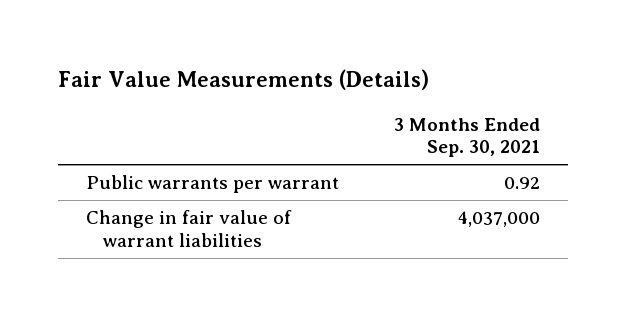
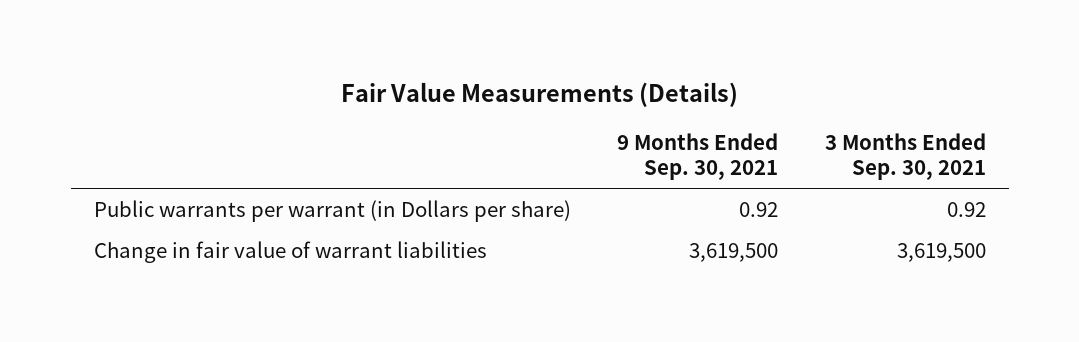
none -> [617,132,779,181] 9 Months Ended Sep. 30, 2021
[85,175,339,194] Public warrants per warrant -> [93,199,571,222] Public warrants per warrant (in Dollars per share)
[458,211,541,228] 4,037,000 -> [896,242,986,262] 3,619,500

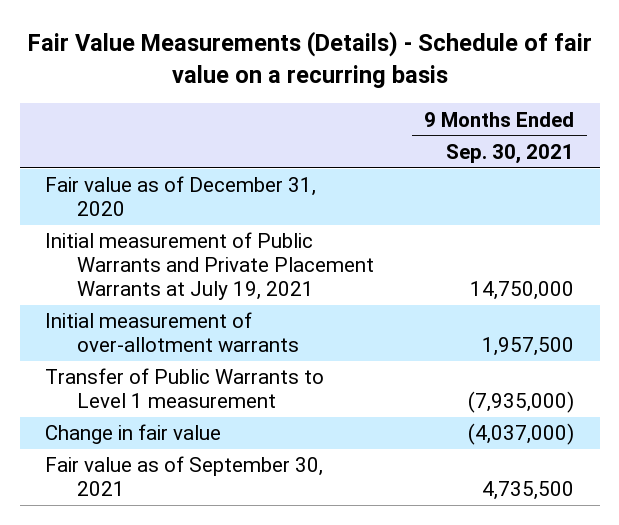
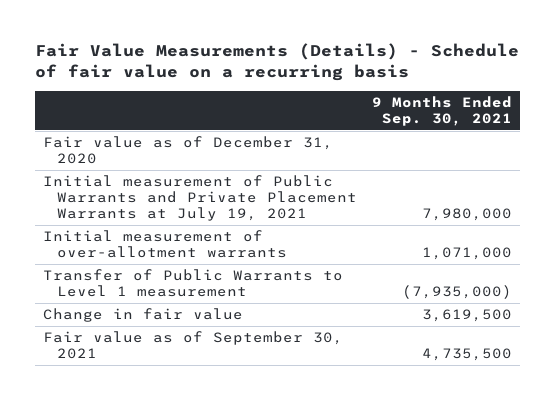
[470,281,575,301] 14,750,000 -> [422,208,513,222] 7,980,000
[482,337,575,357] 1,957,500 -> [422,247,513,261] 1,071,000
[468,423,575,446] (4,037,000) -> [422,309,513,323] 3,619,500

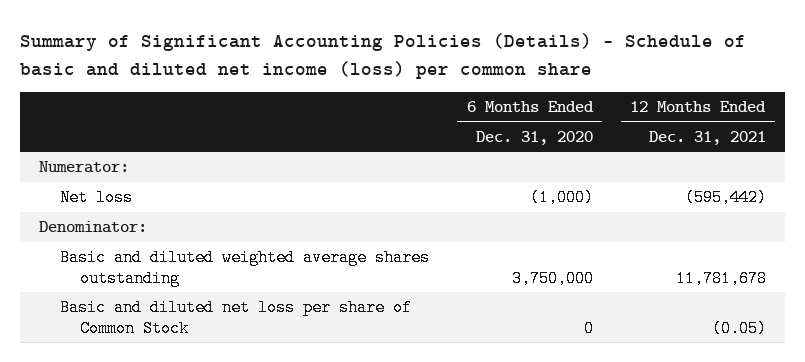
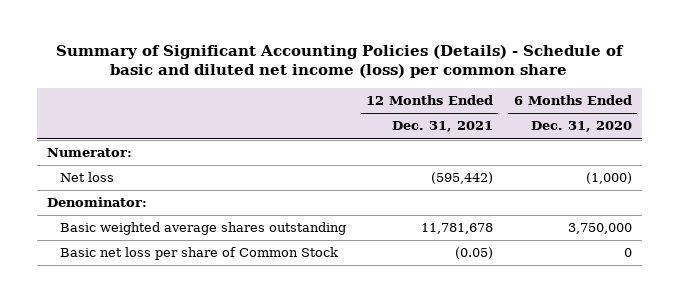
[59,249,430,287] Basic and diluted weighted average shares outstanding -> [59,222,346,236] Basic weighted average shares outstanding
[59,299,412,337] Basic and diluted net loss per share of Common Stock -> [59,247,338,261] Basic net loss per share of Common Stock

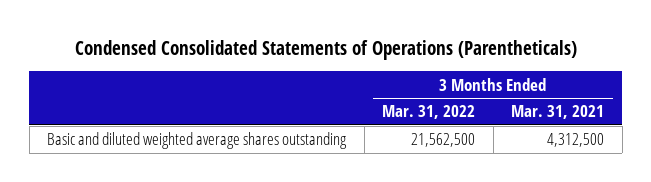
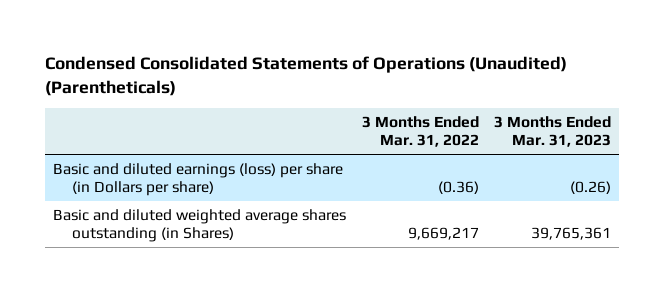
[74,39,577,60] Condensed Consolidated Statements of Operations (Parentheticals) -> [45,56,568,97] Condensed Consolidated Statements of Operations (Unaudited) (Parentheticals)
[511,105,605,120] Mar. 31, 2021 -> none
none -> [494,116,612,148] 3 Months Ended Mar. 31, 2023
none -> [53,162,344,196] Basic and diluted earnings (loss) per share (in Dollars per share)
[47,132,348,150] Basic and diluted weighted average shares outstanding -> [53,208,347,242] Basic and diluted weighted average shares outstanding (in Shares)
[411,133,476,148] 21,562,500 -> [407,226,479,240] 9,669,217

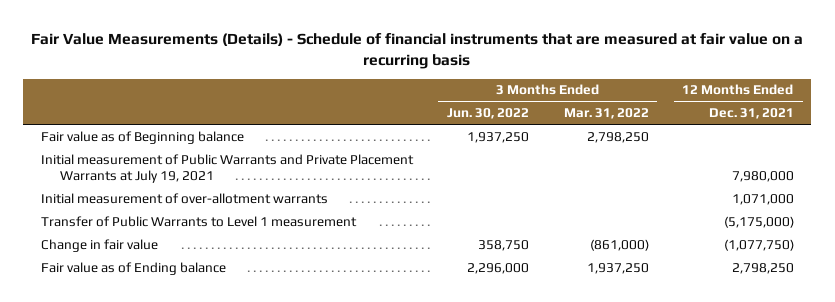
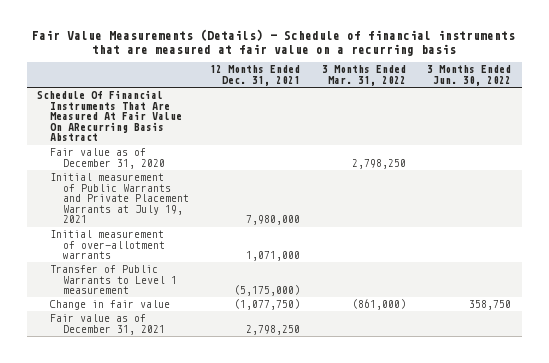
[40,130,244,144] Fair value as of Beginning balance -> none
none -> [37,90,183,142] Schedule Of Financial Instruments That Are Measured At Fair Value On ARecurring Basis Abstract
none -> [50,148,165,169] Fair value as of December 31, 2020
[40,261,226,275] Fair value as of Ending balance -> none
none -> [50,314,165,335] Fair value as of December 31, 2021

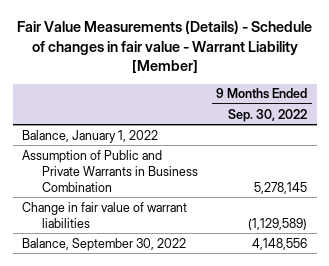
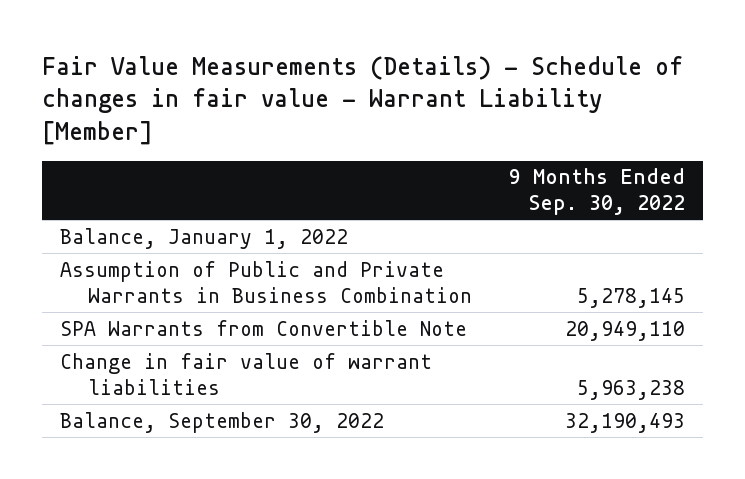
none -> [60,319,468,336] SPA Warrants from Convertible Note
[248,217,308,230] (1,129,589) -> [576,379,685,400] 5,963,238
[252,237,308,250] 4,148,556 -> [564,412,685,433] 32,190,493

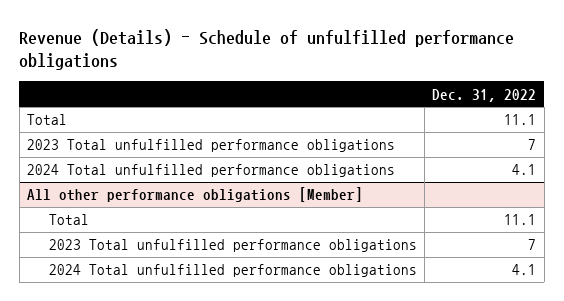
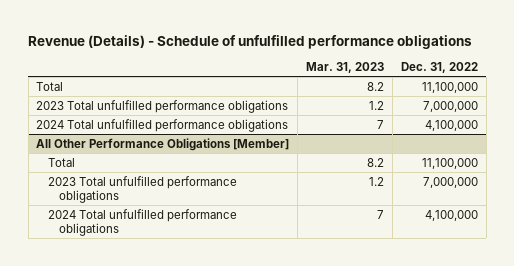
none -> [306,62,385,74] Mar. 31, 2023
[504,114,537,126] 11.1 -> [421,81,478,93] 11,100,000
[528,139,537,151] 7 -> [422,100,478,112] 7,000,000
[512,164,537,176] 4.1 -> [424,119,478,131] 4,100,000
[27,187,364,203] All other performance obligations [Member] -> [36,137,290,151] All Other Performance Obligations [Member]
[504,214,537,226] 11.1 -> [421,157,478,169] 11,100,000
[528,239,537,251] 7 -> [422,176,478,188] 7,000,000
[512,264,537,276] 4.1 -> [424,209,478,221] 4,100,000

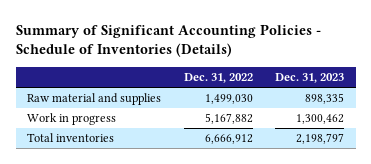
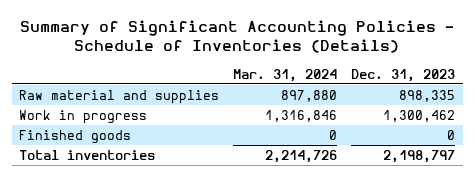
[183,73,253,84] Dec. 31, 2022 -> none
none -> [233,68,338,82] Mar. 31, 2024
none -> [19,129,132,144] Finished goods

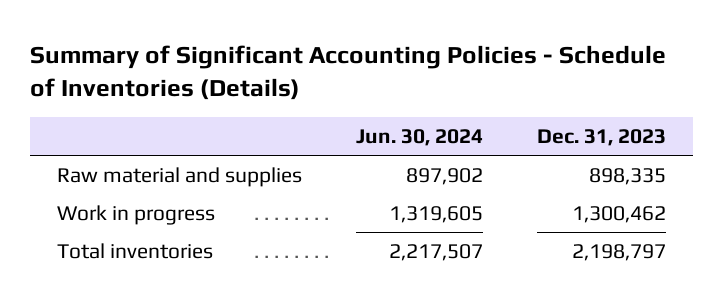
[233,68,338,82] Mar. 31, 2024 -> none
none -> [355,129,483,147] Jun. 30, 2024
[19,129,132,144] Finished goods -> none

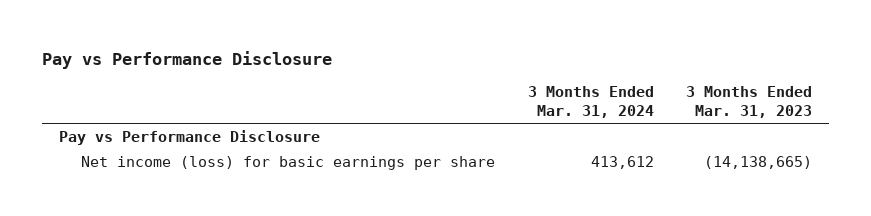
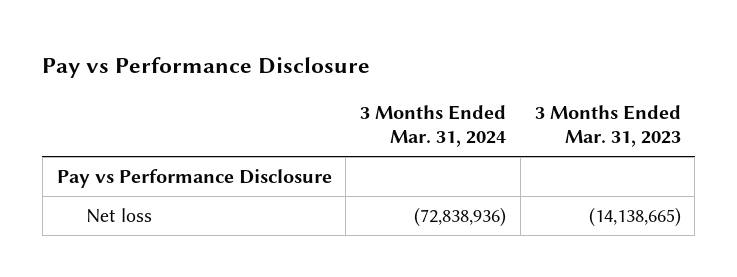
[80,155,495,170] Net income (loss) for basic earnings per share -> [85,207,152,223] Net loss
[590,155,654,169] 413,612 -> [414,206,507,227] (72,838,936)

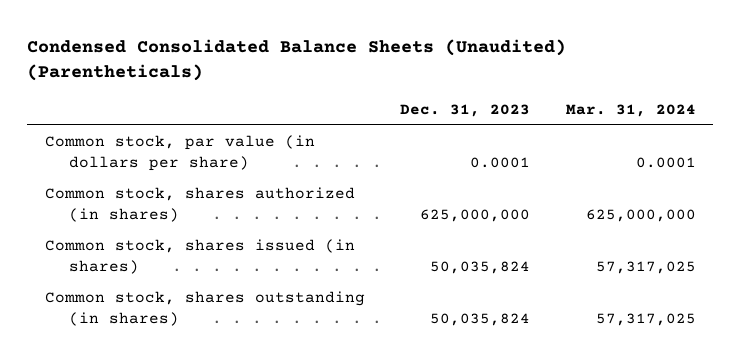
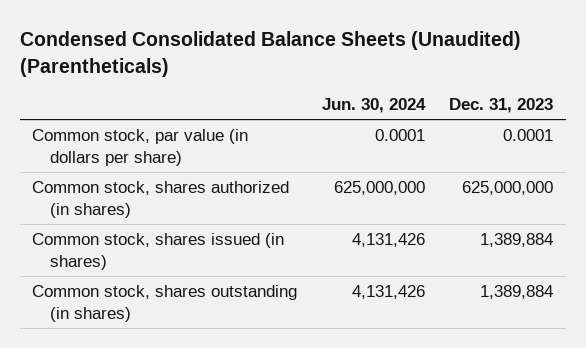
[565,103,696,117] Mar. 31, 2024 -> none
none -> [321,98,426,114] Jun. 30, 2024
[430,260,531,274] 50,035,824 -> [480,232,554,247] 1,389,884
[430,312,531,326] 50,035,824 -> [480,284,554,299] 1,389,884

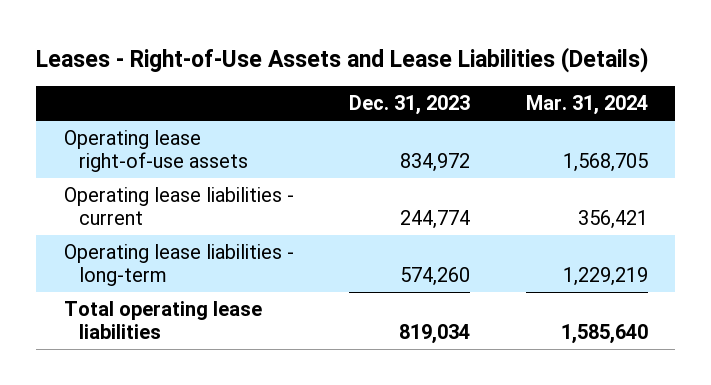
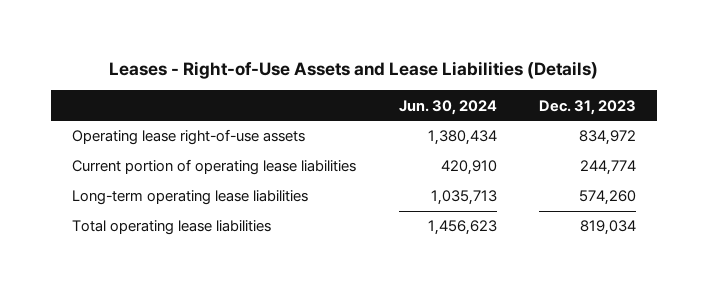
[525,95,648,116] Mar. 31, 2024 -> none
none -> [398,99,497,115] Jun. 30, 2024
[63,187,294,226] Operating lease liabilities - current -> [72,159,357,176] Current portion of operating lease liabilities
[63,244,294,287] Operating lease liabilities - long-term -> [72,190,309,206] Long-term operating lease liabilities

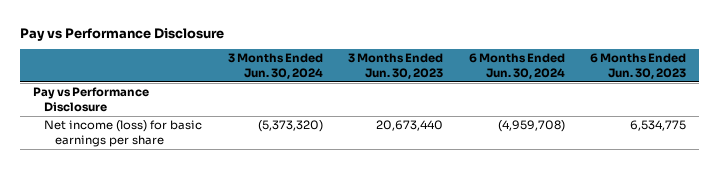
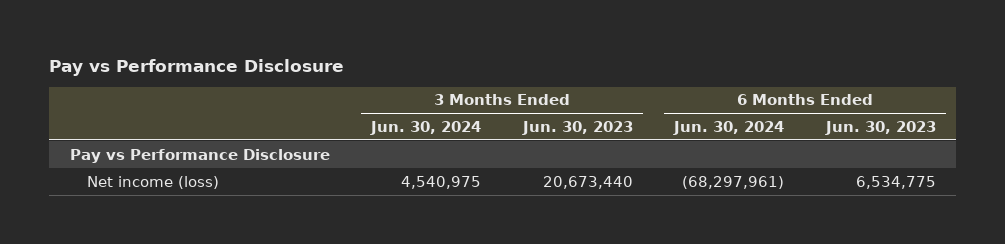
[43,120,202,147] Net income (loss) for basic earnings per share -> [86,175,219,189] Net income (loss)
[257,120,323,133] (5,373,320) -> [401,175,482,189] 4,540,975
[497,120,565,133] (4,959,708) -> [682,175,785,189] (68,297,961)

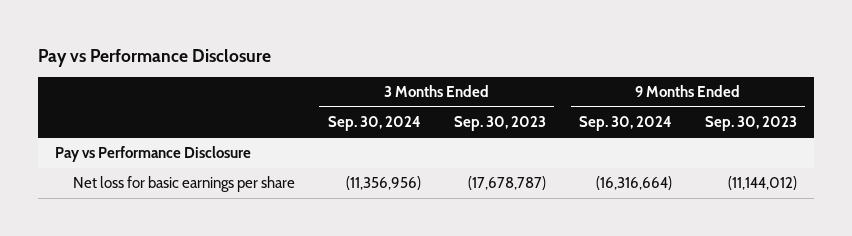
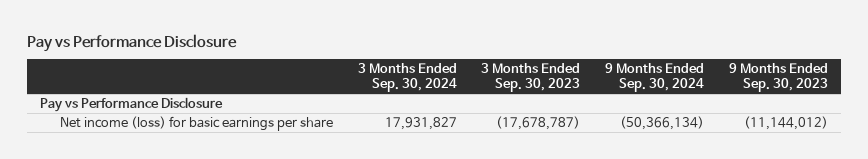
[72,176,295,193] Net loss for basic earnings per share -> [59,115,333,131] Net income (loss) for basic earnings per share
[345,176,421,191] (11,356,956) -> [384,116,457,130] 17,931,827
[595,176,672,191] (16,316,664) -> [620,115,705,130] (50,366,134)

